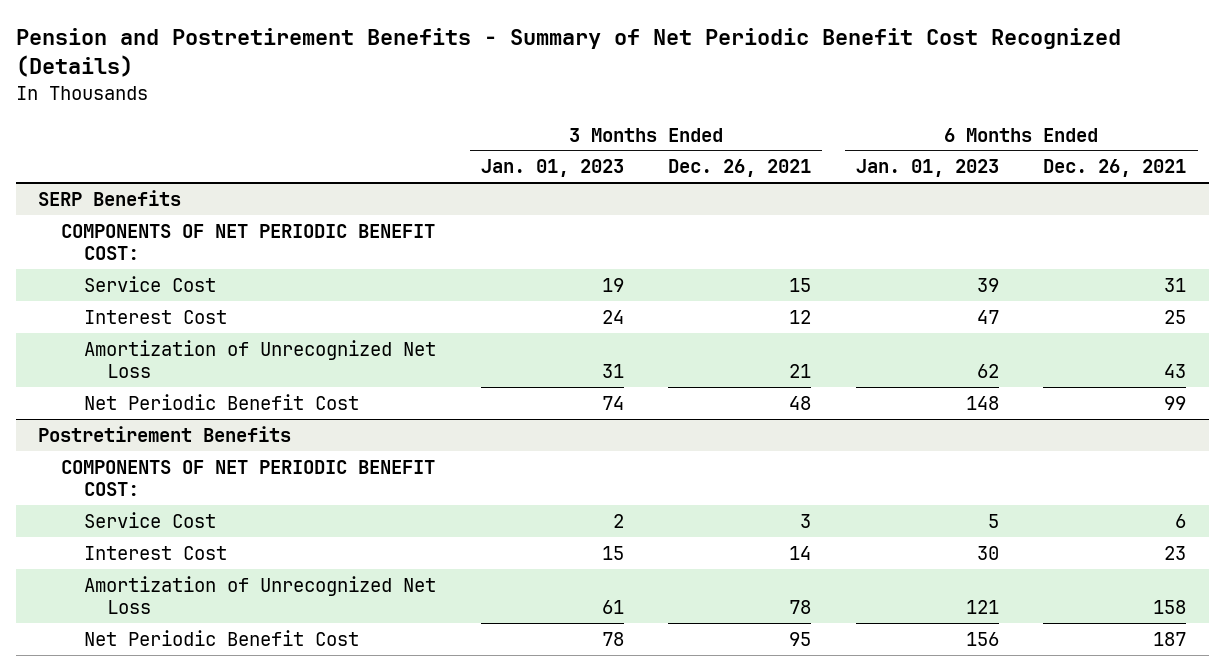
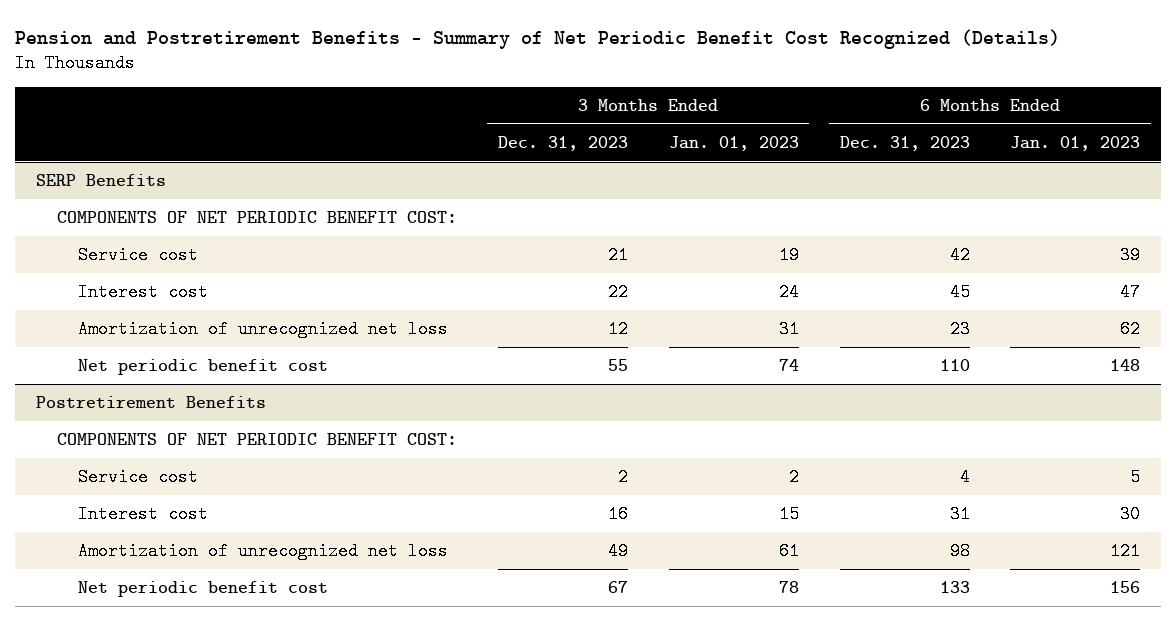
[668,159,812,178] Dec. 26, 2021 -> none
[1043,159,1187,178] Dec. 26, 2021 -> none
none -> [497,135,628,151] Dec. 31, 2023
none -> [839,135,970,151] Dec. 31, 2023
[84,275,217,292] Service Cost -> [78,246,199,265] Service cost
[84,309,228,324] Interest Cost -> [78,283,209,302] Interest cost
[84,339,437,379] Amortization of Unrecognized Net Loss -> [78,320,449,339] Amortization of unrecognized net loss
[84,393,360,410] Net Periodic Benefit Cost -> [78,359,329,376] Net periodic benefit cost
[84,511,217,528] Service Cost -> [78,468,199,487] Service cost
[84,545,228,560] Interest Cost -> [78,505,209,524] Interest cost
[84,575,437,615] Amortization of Unrecognized Net Loss -> [78,542,449,561] Amortization of unrecognized net loss
[84,629,360,646] Net Periodic Benefit Cost -> [78,581,329,598] Net periodic benefit cost

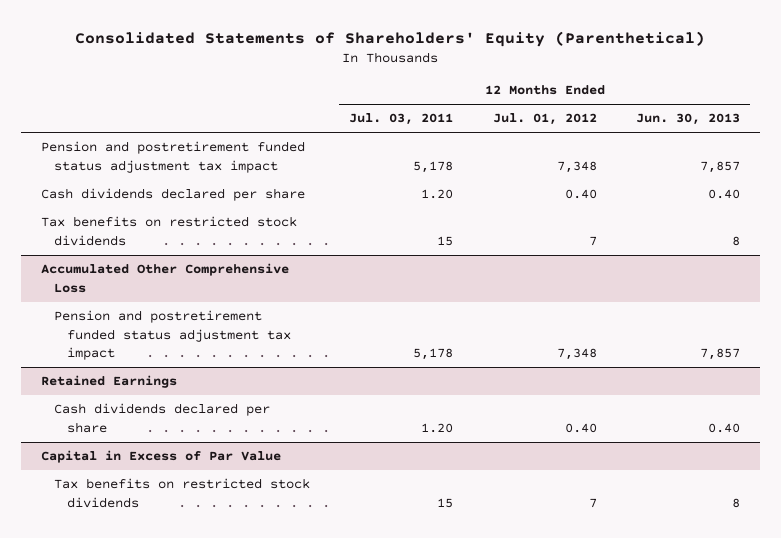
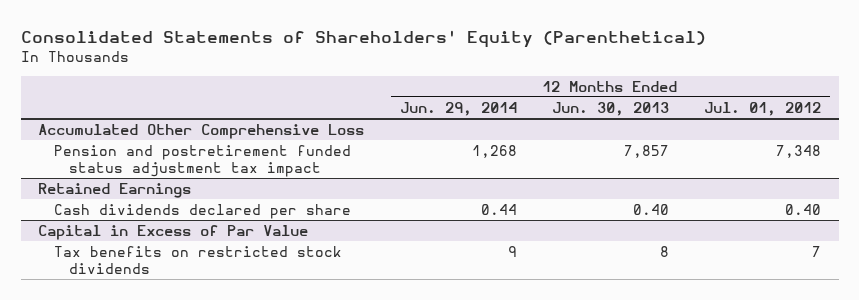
[349,113,454,126] Jul. 03, 2011 -> none
none -> [399,101,517,116] Jun. 29, 2014
[40,141,305,173] Pension and postretirement funded status adjustment tax impact -> none
[40,188,305,202] Cash dividends declared per share -> none
[40,216,297,246] Tax benefits on restricted stock dividends -> none

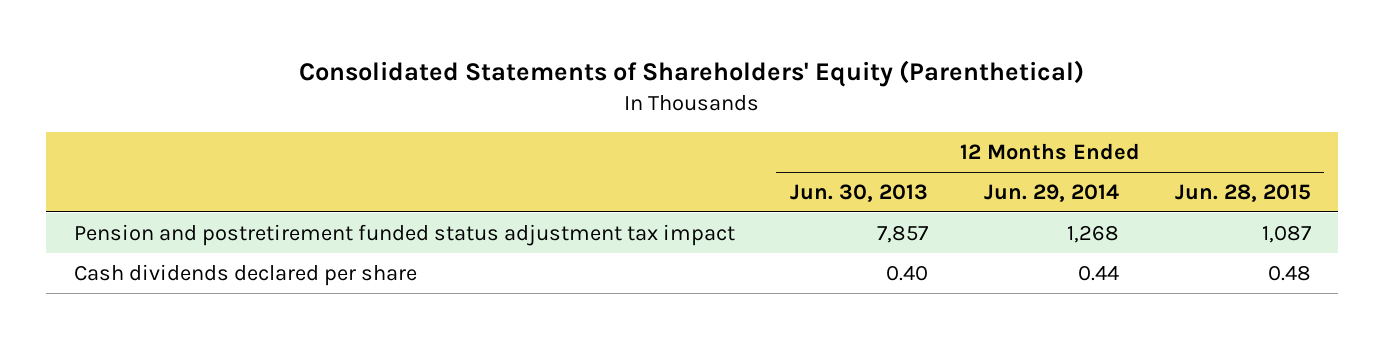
[704,101,822,116] Jul. 01, 2012 -> none
none -> [1174,184,1311,203] Jun. 28, 2015
[38,123,365,139] Accumulated Other Comprehensive Loss -> none
[38,182,192,198] Retained Earnings -> none
[38,224,309,240] Capital in Excess of Par Value -> none
[53,245,342,274] Tax benefits on restricted stock dividends -> none

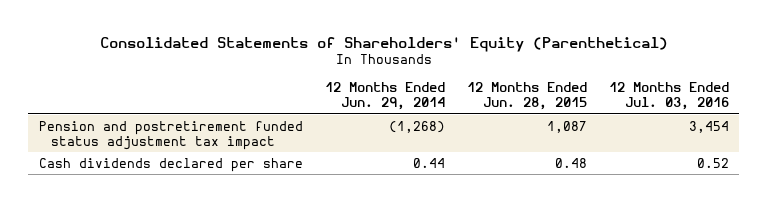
[790,184,929,203] Jun. 30, 2013 -> none
none -> [608,82,729,111] 12 Months Ended Jul. 03, 2016
[1066,224,1119,243] 1,268 -> [389,120,446,133] (1,268)

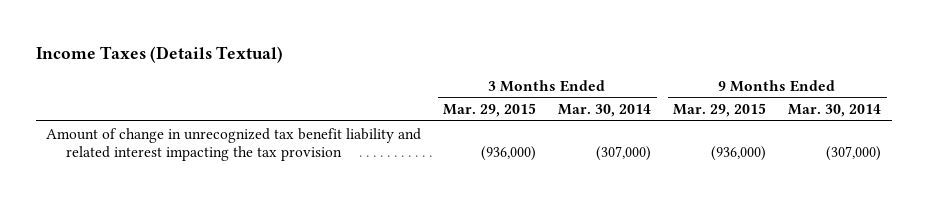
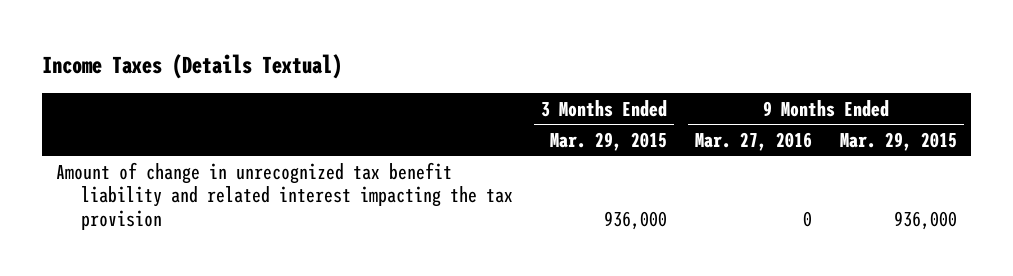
[558,104,652,118] Mar. 30, 2014 -> none
[788,104,882,118] Mar. 30, 2014 -> none
none -> [694,131,812,151] Mar. 27, 2016
[481,146,537,162] (936,000) -> [603,210,667,230] 936,000
[711,146,767,162] (936,000) -> [894,210,958,230] 936,000

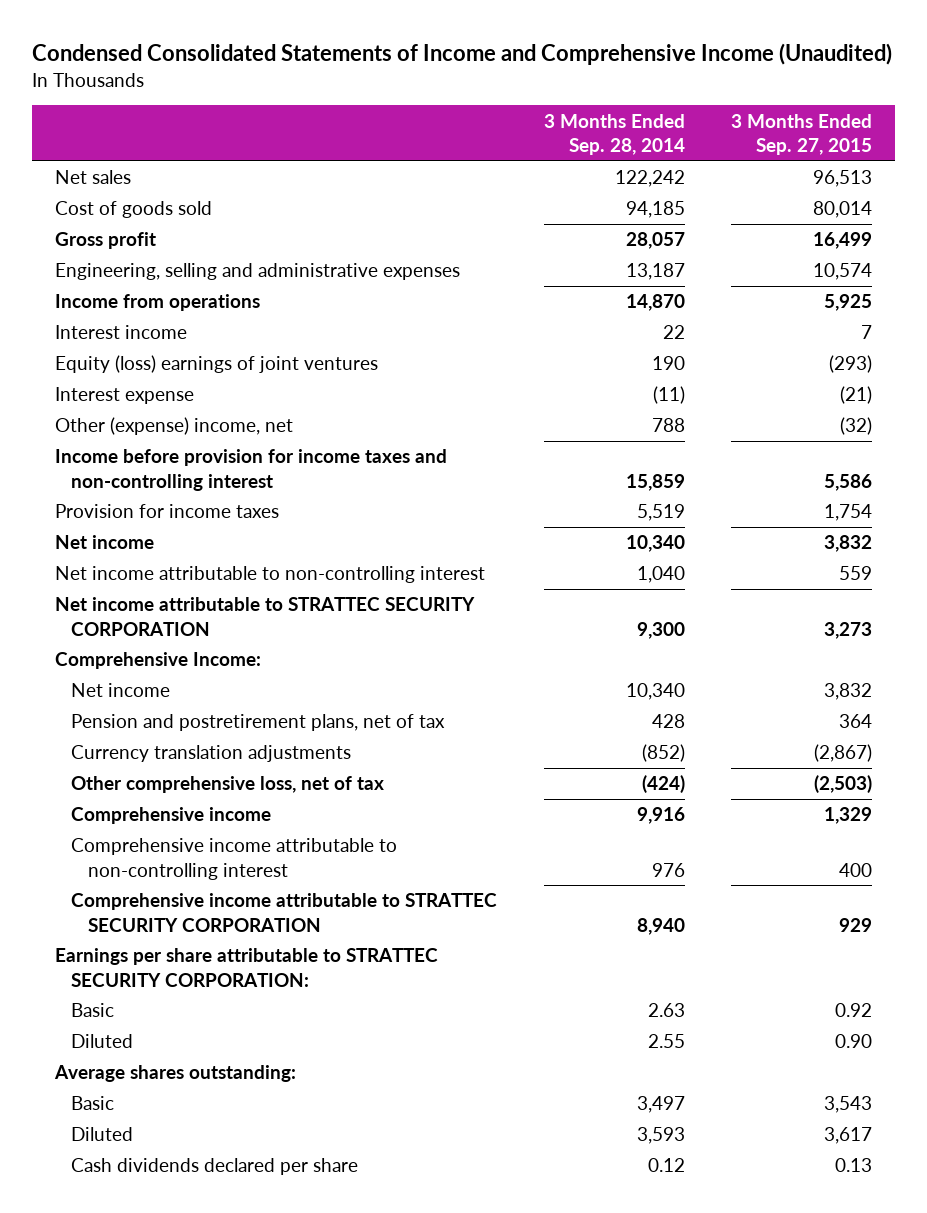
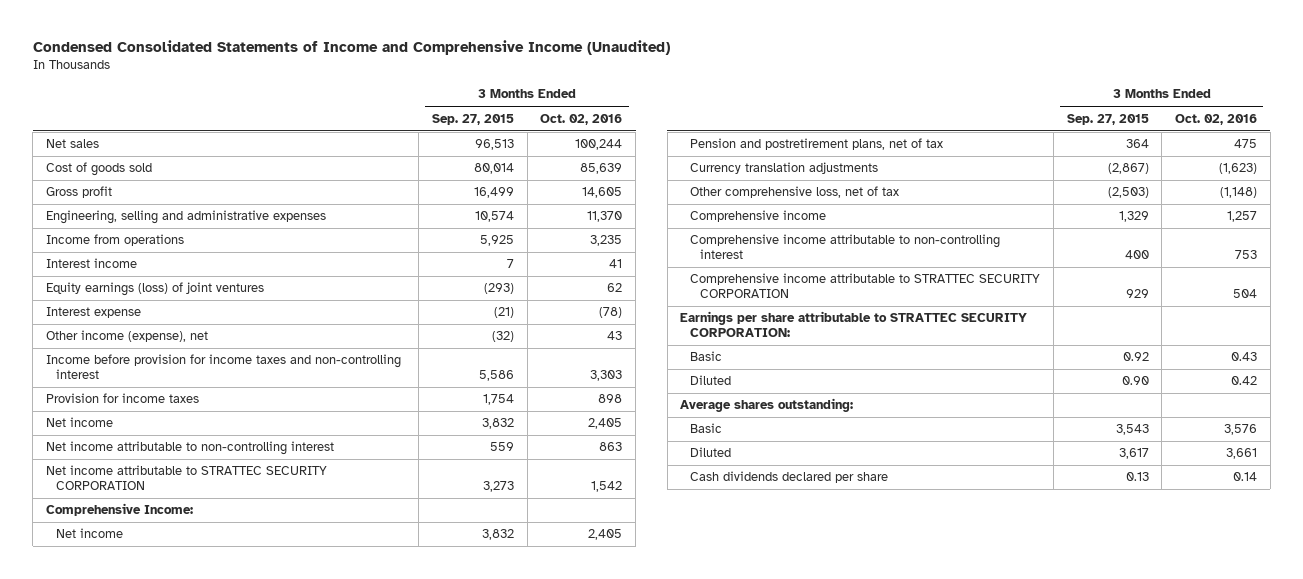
[543,113,685,155] 3 Months Ended Sep. 28, 2014 -> none
none -> [540,113,623,125] Oct. 02, 2016
[55,355,379,374] Equity (loss) earnings of joint ventures -> [45,282,264,297] Equity earnings (loss) of joint ventures
[55,417,294,436] Other (expense) income, net -> [45,330,208,343] Other income (expense), net

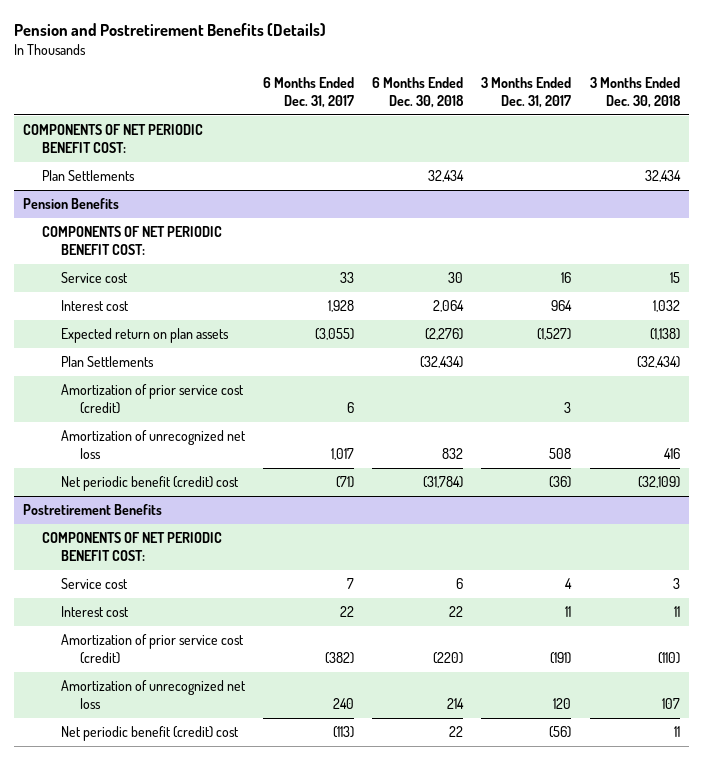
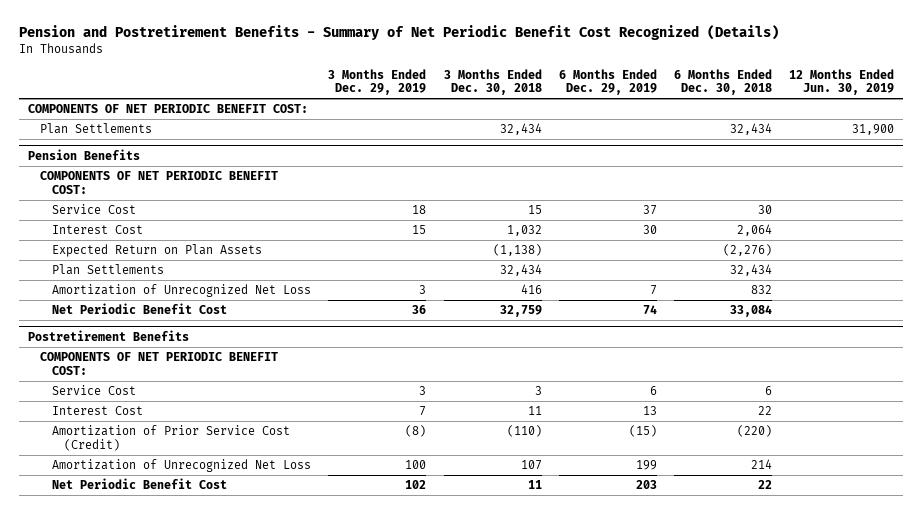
[13,22,326,36] Pension and Postretirement Benefits (Details) -> [19,25,780,41] Pension and Postretirement Benefits - Summary of Net Periodic Benefit Cost Recognized (Details)
[263,77,355,108] 6 Months Ended Dec. 31, 2017 -> none
[481,77,572,108] 3 Months Ended Dec. 31, 2017 -> none
none -> [328,68,427,96] 3 Months Ended Dec. 29, 2019
none -> [558,68,657,96] 6 Months Ended Dec. 29, 2019
none -> [789,68,895,96] 12 Months Ended Jun. 30, 2019
[61,384,245,414] Amortization of prior service cost (credit) -> none
[61,272,129,284] Service cost -> [52,204,137,215] Service Cost
[61,300,130,312] Interest cost -> [52,225,144,235] Interest Cost
[61,328,230,344] Expected return on plan assets -> [52,244,263,258] Expected Return on Plan Assets
[420,356,464,369] (32,434) -> [729,264,772,277] 32,434
[636,356,680,369] (32,434) -> [499,264,542,277] 32,434
[61,430,247,459] Amortization of unrecognized net loss -> [52,284,312,298] Amortization of Unrecognized Net Loss
[61,476,240,492] Net periodic benefit (credit) cost -> [52,303,228,315] Net Periodic Benefit Cost
[423,476,464,489] (31,784) -> [729,305,772,318] 33,084
[637,476,680,489] (32,109) -> [499,305,542,318] 32,759
[61,578,129,590] Service cost -> [52,385,137,396] Service Cost
[61,606,130,618] Interest cost -> [52,406,144,416] Interest Cost
[61,634,245,664] Amortization of prior service cost (credit) -> [52,425,291,451] Amortization of Prior Service Cost (Credit)
[61,680,247,709] Amortization of unrecognized net loss -> [52,459,312,473] Amortization of Unrecognized Net Loss
[61,726,240,742] Net periodic benefit (credit) cost -> [52,478,228,490] Net Periodic Benefit Cost

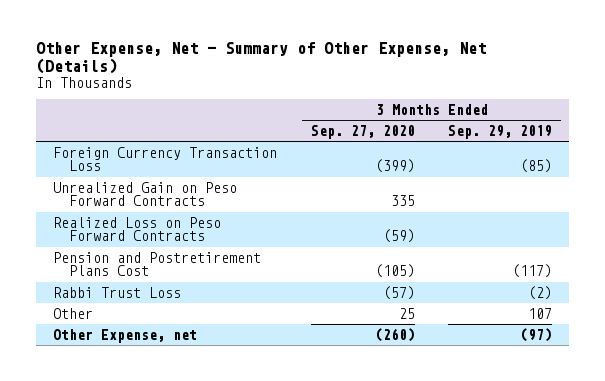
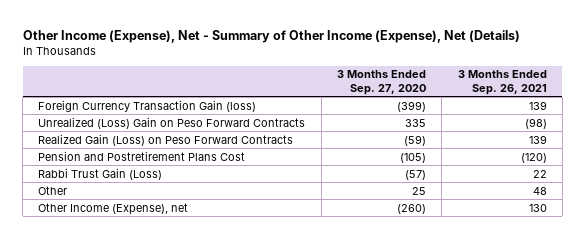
[35,41,486,75] Other Expense, Net - Summary of Other Expense, Net (Details) -> [22,29,520,43] Other Income (Expense), Net - Summary of Other Income (Expense), Net (Details)
[448,125,553,140] Sep. 29, 2019 -> none
none -> [457,70,547,95] 3 Months Ended Sep. 26, 2021
[52,146,277,172] Foreign Currency Transaction Loss -> [38,99,257,112] Foreign Currency Transaction Gain (loss)
[52,181,237,207] Unrealized Gain on Peso Forward Contracts -> [38,116,306,129] Unrealized (Loss) Gain on Peso Forward Contracts
[52,216,221,242] Realized Loss on Peso Forward Contracts -> [38,133,294,146] Realized Gain (Loss) on Peso Forward Contracts
[52,286,181,298] Rabbi Trust Loss -> [38,167,163,180] Rabbi Trust Gain (Loss)
[52,328,197,343] Other Expense, net -> [38,202,189,215] Other Income (Expense), net

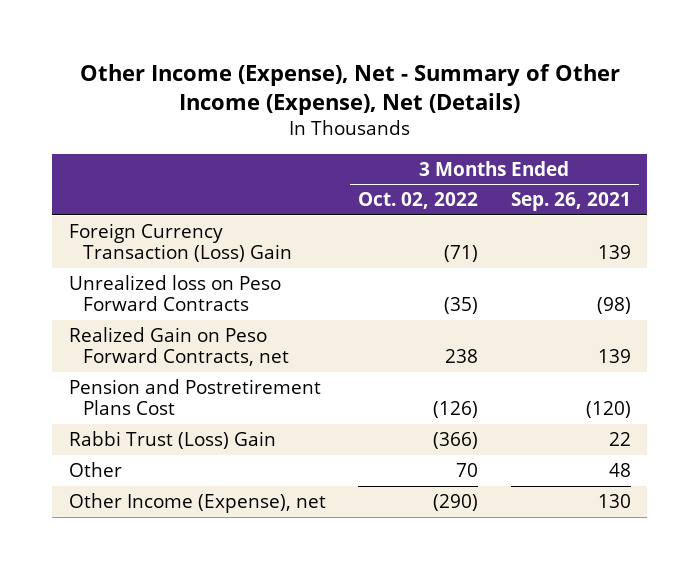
[337,70,427,95] 3 Months Ended Sep. 27, 2020 -> none
none -> [358,192,479,210] Oct. 02, 2022
[38,99,257,112] Foreign Currency Transaction Gain (loss) -> [68,222,292,263] Foreign Currency Transaction (Loss) Gain
[38,116,306,129] Unrealized (Loss) Gain on Peso Forward Contracts -> [68,274,281,312] Unrealized loss on Peso Forward Contracts
[38,133,294,146] Realized Gain (Loss) on Peso Forward Contracts -> [68,326,289,367] Realized Gain on Peso Forward Contracts, net
[38,167,163,180] Rabbi Trust Gain (Loss) -> [68,430,276,449] Rabbi Trust (Loss) Gain

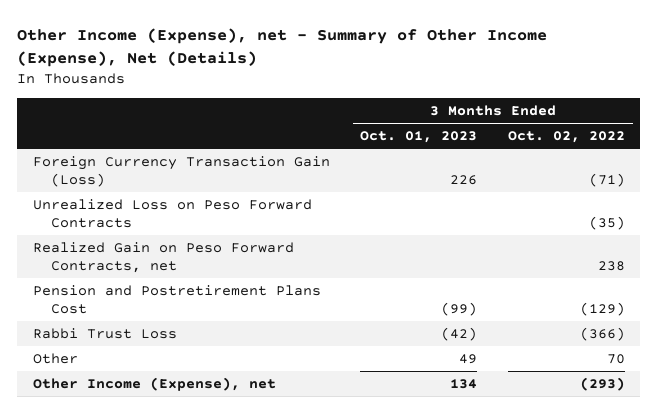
[79,64,620,116] Other Income (Expense), Net - Summary of Other Income (Expense), Net (Details) -> [17,28,548,68] Other Income (Expense), net - Summary of Other Income (Expense), Net (Details)
[510,192,631,212] Sep. 26, 2021 -> none
none -> [360,130,478,143] Oct. 01, 2023
[68,222,292,263] Foreign Currency Transaction (Loss) Gain -> [32,155,330,187] Foreign Currency Transaction Gain (Loss)
[68,274,281,312] Unrealized loss on Peso Forward Contracts -> [32,198,312,228] Unrealized Loss on Peso Forward Contracts
[433,401,479,419] (126) -> [580,301,626,316] (129)
[68,430,276,449] Rabbi Trust (Loss) Gain -> [32,327,177,339] Rabbi Trust Loss
[433,493,479,511] (290) -> [580,376,626,391] (293)

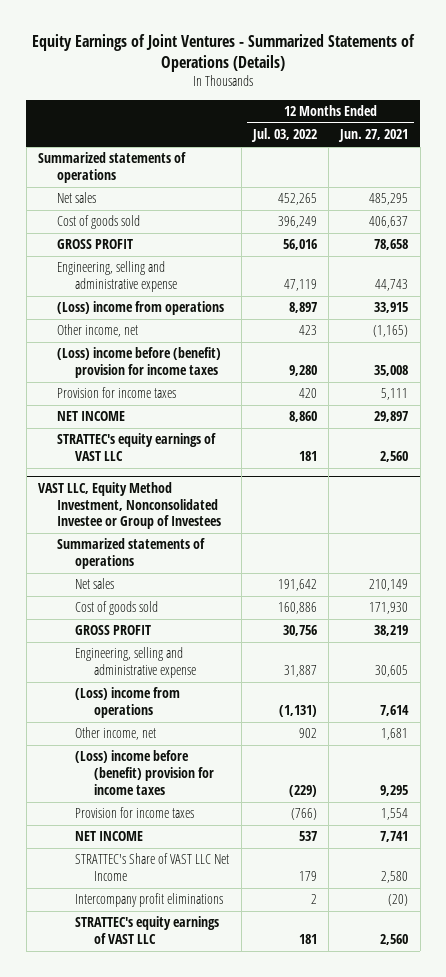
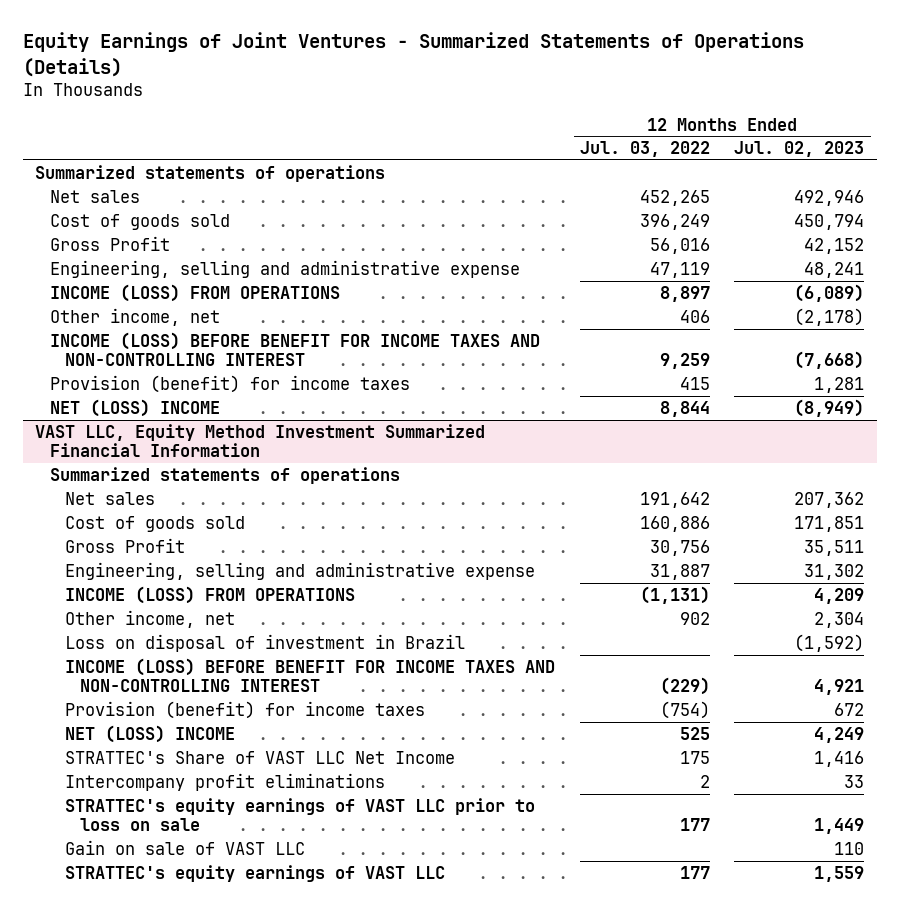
[338,129,409,143] Jun. 27, 2021 -> none
none -> [734,141,865,158] Jul. 02, 2023
[56,239,133,250] GROSS PROFIT -> [50,235,171,251] Gross Profit
[56,433,216,462] STRATTEC's equity earnings of VAST LLC -> none
[37,481,221,530] VAST LLC, Equity Method Investment, Nonconsolidated Investee or Group of Investees -> none
[56,301,224,316] (Loss) income from operations -> [50,283,341,302] INCOME (LOSS) FROM OPERATIONS
[298,325,317,336] 423 -> [679,309,710,323] 406
[56,347,221,379] (Loss) income before (benefit) provision for income taxes -> [50,331,541,367] INCOME (LOSS) BEFORE BENEFIT FOR INCOME TAXES AND NON-CONTROLLING INTEREST
[288,365,317,377] 9,280 -> [659,353,710,370] 9,259
[56,387,176,399] Provision for income taxes -> [50,374,411,393] Provision (benefit) for income taxes
[298,388,317,399] 420 -> [679,376,710,390] 415
[56,411,125,422] NET INCOME -> [50,398,221,417] NET (LOSS) INCOME
[288,411,317,423] 8,860 -> [659,400,710,417] 8,844
none -> [35,423,486,458] VAST LLC, Equity Method Investment Summarized Financial Information
[75,625,152,636] GROSS PROFIT -> [65,537,186,553] Gross Profit
[75,687,181,719] (Loss) income from operations -> [65,585,356,604] INCOME (LOSS) FROM OPERATIONS
none -> [65,633,466,652] Loss on disposal of investment in Brazil
[75,750,215,795] (Loss) income before (benefit) provision for income taxes -> [65,657,556,693] INCOME (LOSS) BEFORE BENEFIT FOR INCOME TAXES AND NON-CONTROLLING INTEREST
[75,807,195,819] Provision for income taxes -> [65,700,426,719] Provision (benefit) for income taxes
[290,808,317,821] (766) -> [659,700,710,719] (754)
[75,831,144,842] NET INCOME -> [65,724,236,743] NET (LOSS) INCOME
[298,831,317,842] 537 -> [679,726,710,740] 525
[298,871,317,882] 179 -> [679,750,710,764] 175
none -> [65,797,536,832] STRATTEC's equity earnings of VAST LLC prior to loss on sale
none -> [65,839,306,855] Gain on sale of VAST LLC
[298,934,317,945] 181 -> [679,865,710,879] 177

